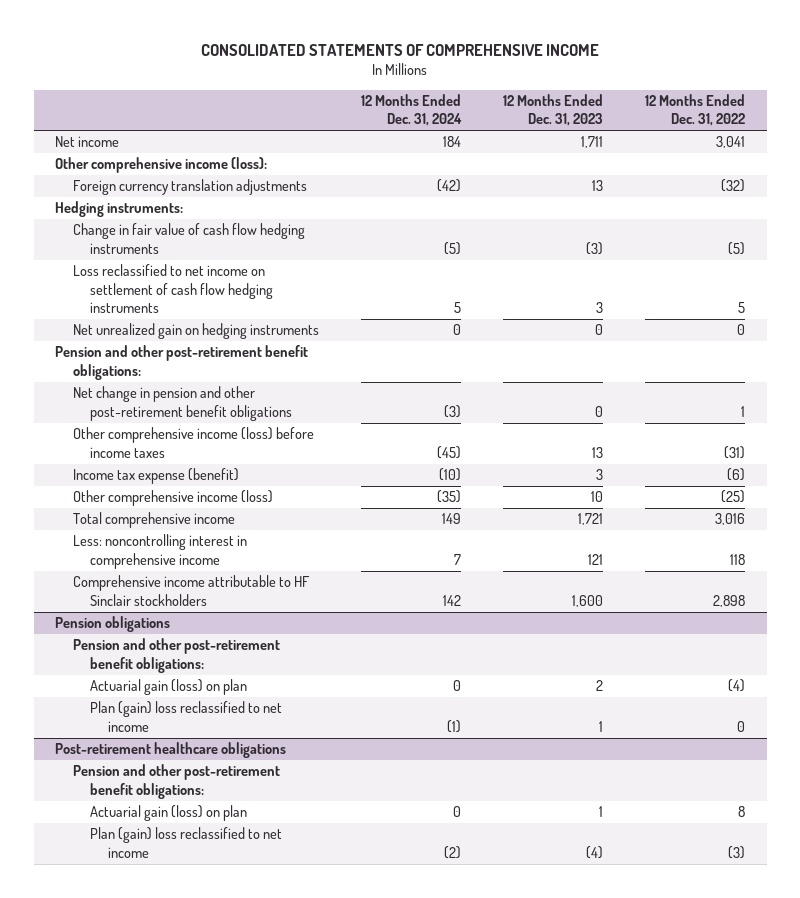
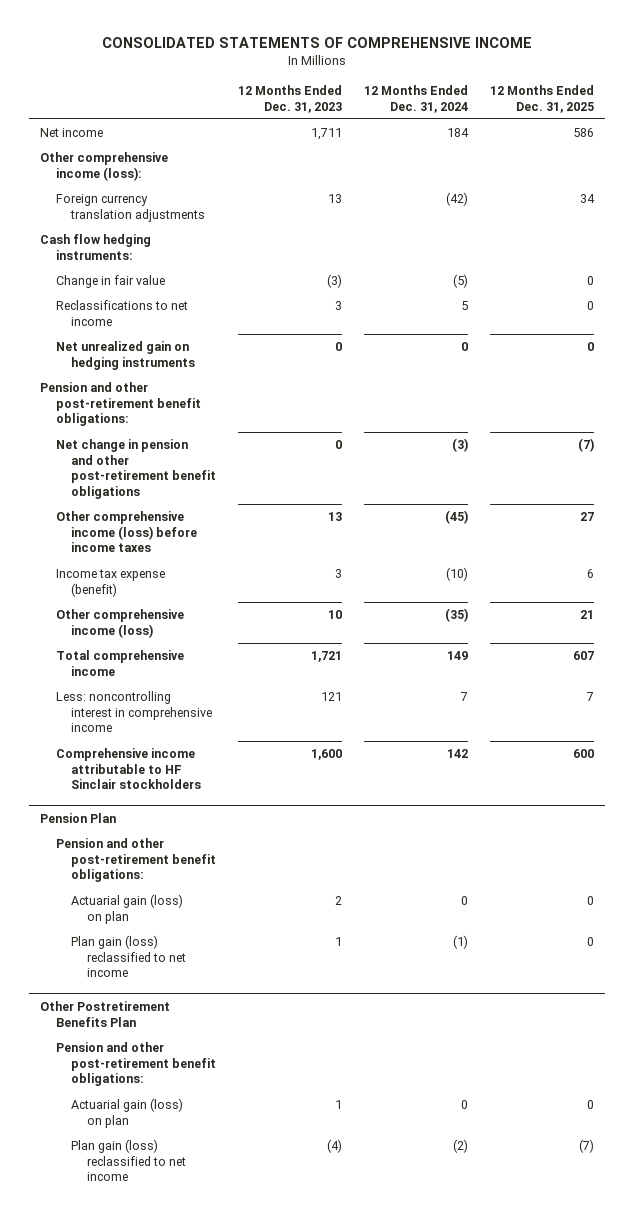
[645,94,746,127] 12 Months Ended Dec. 31, 2022 -> none
none -> [489,84,594,113] 12 Months Ended Dec. 31, 2025
[54,201,183,218] Hedging instruments: -> [39,234,151,260] Cash flow hedging instruments:
[72,223,305,254] Change in fair value of cash flow hedging instruments -> [55,275,165,289] Change in fair value
[72,264,274,313] Loss reclassified to net income on settlement of cash flow hedging instruments -> [55,300,188,326] Reclassifications to net income
[54,616,170,633] Pension obligations -> [39,812,116,823] Pension Plan
[90,701,283,732] Plan (gain) loss reclassified to net income -> [71,935,187,978] Plan gain (loss) reclassified to net income
[54,742,286,759] Post-retirement healthcare obligations -> [39,1000,170,1027] Other Postretirement Benefits Plan
[90,827,283,858] Plan (gain) loss reclassified to net income -> [71,1139,187,1182] Plan gain (loss) reclassified to net income

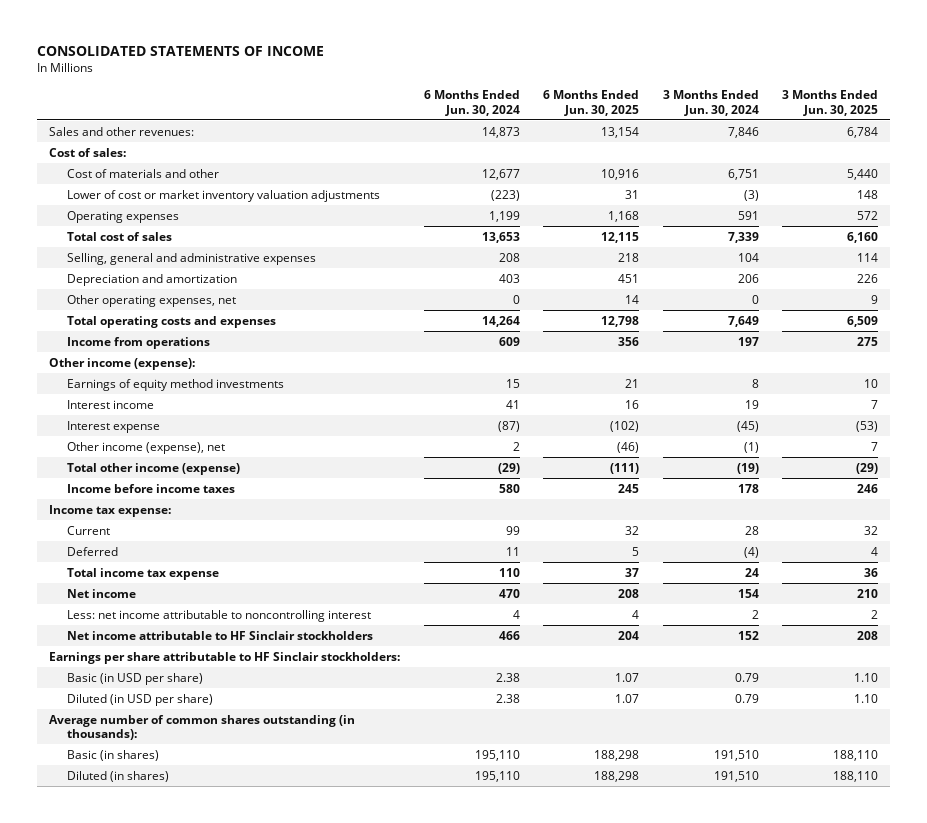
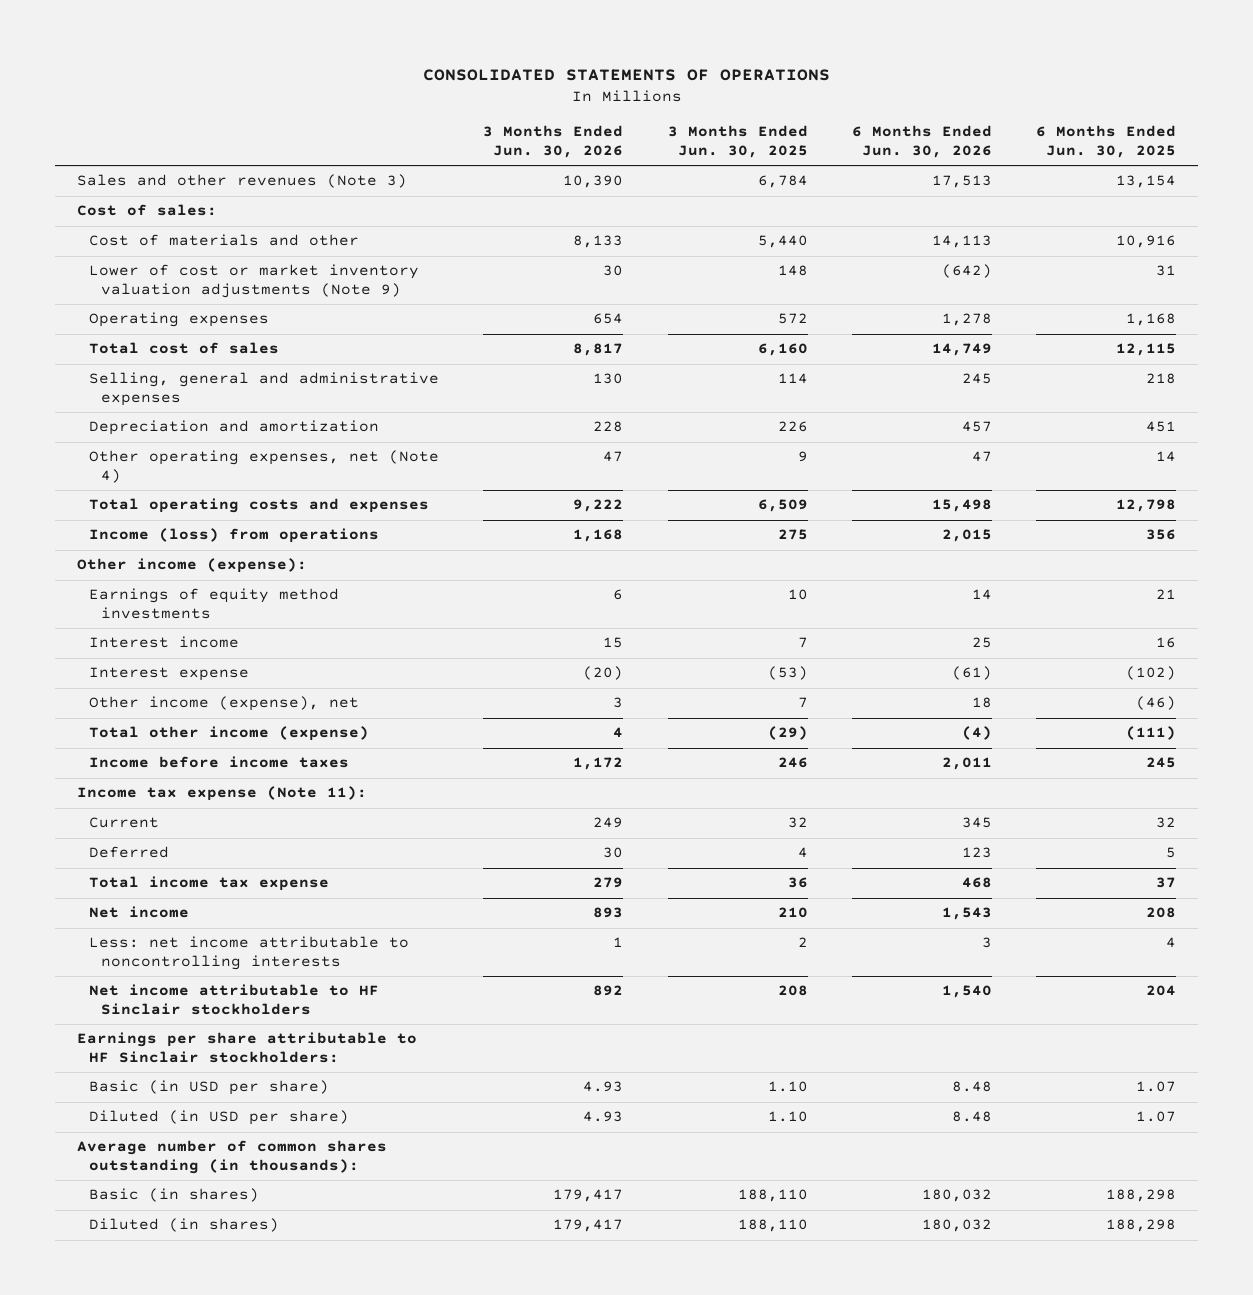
[37,46,325,57] CONSOLIDATED STATEMENTS OF INCOME -> [422,68,830,81] CONSOLIDATED STATEMENTS OF OPERATIONS
[423,90,520,116] 6 Months Ended Jun. 30, 2024 -> none
[662,90,759,116] 3 Months Ended Jun. 30, 2024 -> none
none -> [483,125,624,158] 3 Months Ended Jun. 30, 2026
none -> [851,125,992,158] 6 Months Ended Jun. 30, 2026
[49,126,195,136] Sales and other revenues: -> [77,174,408,189] Sales and other revenues (Note 3)
[66,189,380,202] Lower of cost or market inventory valuation adjustments -> [89,264,420,299] Lower of cost or market inventory valuation adjustments (Note 9)
[66,294,236,307] Other operating expenses, net -> [89,450,440,484] Other operating expenses, net (Note 4)
[66,336,210,349] Income from operations -> [89,528,380,544] Income (loss) from operations
[49,504,172,517] Income tax expense: -> [77,786,368,802] Income tax expense (Note 11):
[66,609,371,622] Less: net income attributable to noncontrolling interest -> [89,936,410,971] Less: net income attributable to noncontrolling interests

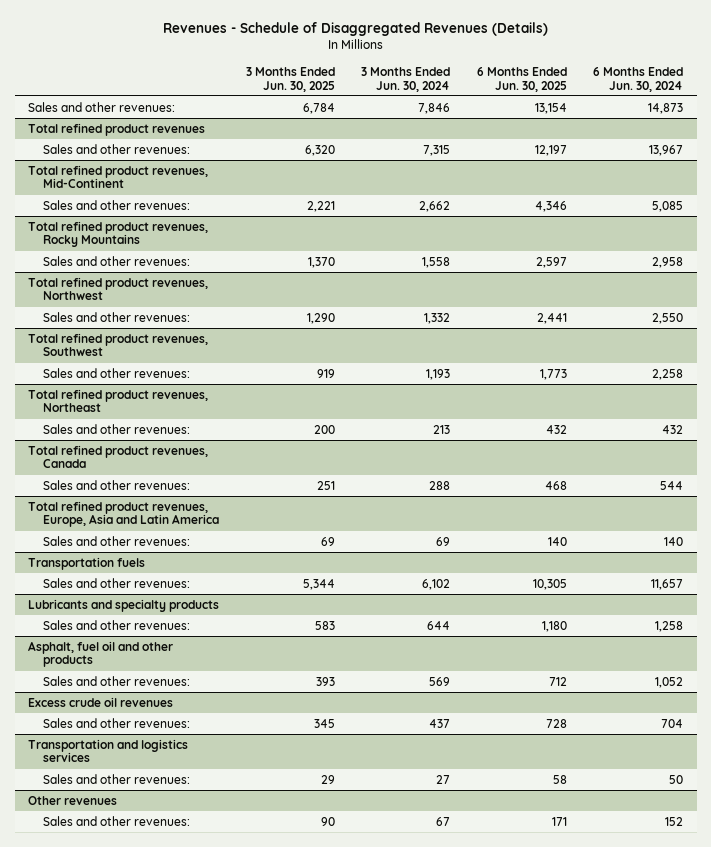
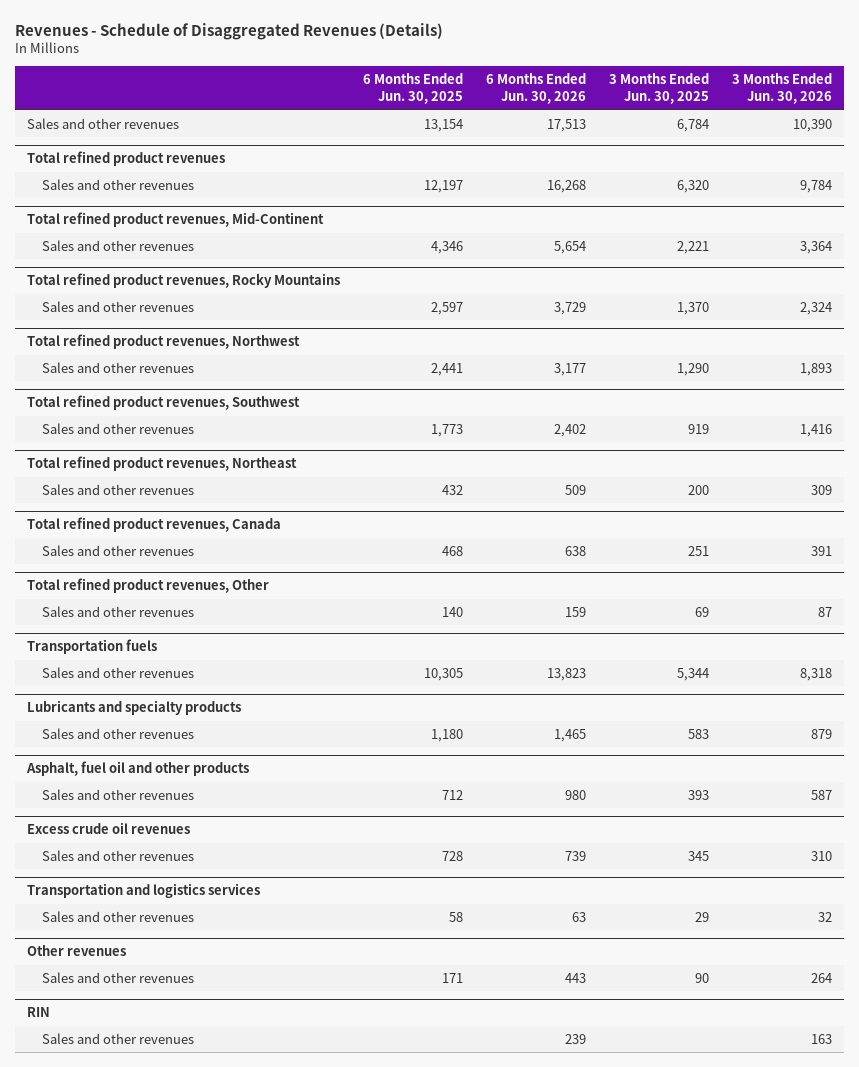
[361,66,451,92] 3 Months Ended Jun. 30, 2024 -> none
[593,66,684,92] 6 Months Ended Jun. 30, 2024 -> none
none -> [486,73,587,105] 6 Months Ended Jun. 30, 2026
none -> [732,73,833,105] 3 Months Ended Jun. 30, 2026
[28,101,176,112] Sales and other revenues: -> [26,117,179,129] Sales and other revenues
[42,143,190,154] Sales and other revenues: -> [41,178,194,190] Sales and other revenues
[42,199,190,210] Sales and other revenues: -> [41,239,194,251] Sales and other revenues
[42,255,190,266] Sales and other revenues: -> [41,300,194,312] Sales and other revenues
[42,311,190,322] Sales and other revenues: -> [41,361,194,373] Sales and other revenues
[42,367,190,378] Sales and other revenues: -> [41,422,194,434] Sales and other revenues
[42,423,190,434] Sales and other revenues: -> [41,483,194,495] Sales and other revenues
[28,500,219,528] Total refined product revenues, Europe, Asia and Latin America -> none
[42,479,190,490] Sales and other revenues: -> [41,544,194,556] Sales and other revenues
none -> [26,578,269,594] Total refined product revenues, Other
[42,535,190,546] Sales and other revenues: -> [41,605,194,617] Sales and other revenues
[42,577,190,588] Sales and other revenues: -> [41,666,194,678] Sales and other revenues
[42,619,190,630] Sales and other revenues: -> [41,727,194,739] Sales and other revenues
[42,675,190,686] Sales and other revenues: -> [41,788,194,800] Sales and other revenues
[42,717,190,728] Sales and other revenues: -> [41,849,194,861] Sales and other revenues
[42,773,190,784] Sales and other revenues: -> [41,910,194,922] Sales and other revenues
[42,815,190,826] Sales and other revenues: -> [41,971,194,983] Sales and other revenues
none -> [26,1007,50,1018] RIN
none -> [41,1032,194,1044] Sales and other revenues

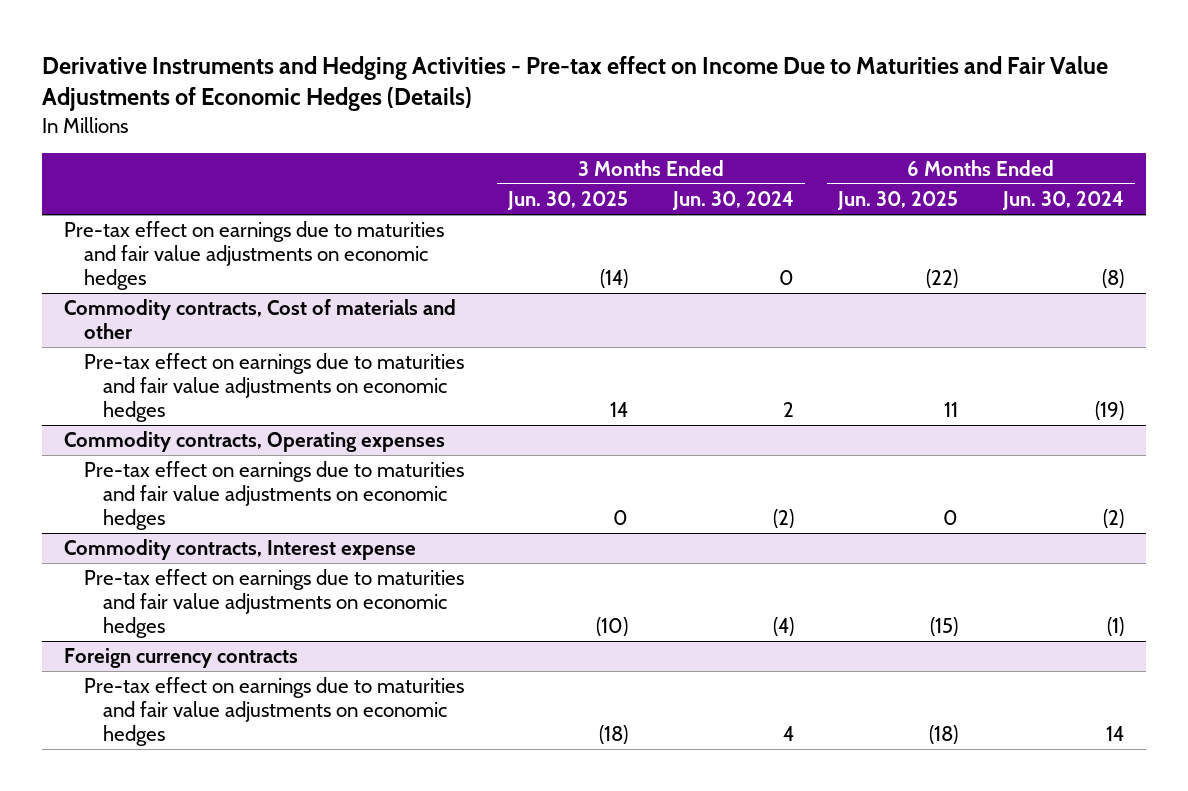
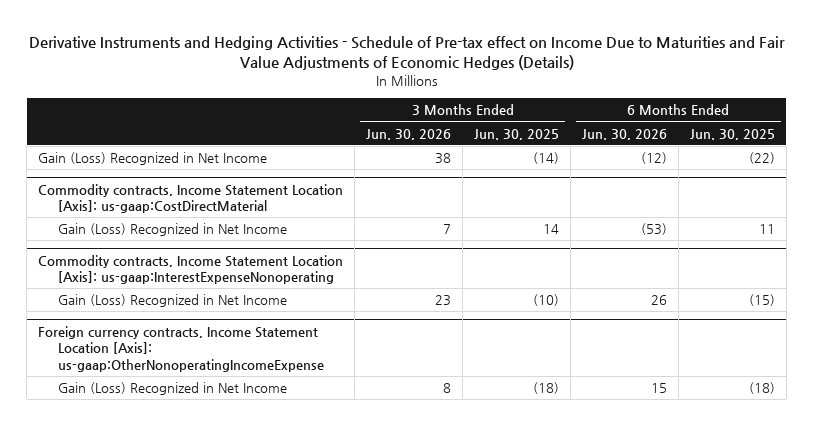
[42,55,1109,112] Derivative Instruments and Hedging Activities - Pre-tax effect on Income Due to Maturities and Fair Value Adjustments of Economic Hedges (Details) -> [28,36,785,71] Derivative Instruments and Hedging Activities - Schedule of Pre-tax effect on Income Due to Maturities and Fair Value Adjustments of Economic Hedges (Details)
[671,191,794,211] Jun. 30, 2024 -> none
[1001,191,1124,211] Jun. 30, 2024 -> none
none -> [366,128,452,140] Jun. 30, 2026
none -> [581,128,667,140] Jun. 30, 2026
[64,299,457,340] Commodity contracts, Cost of materials and other -> none
[64,431,446,453] Commodity contracts, Operating expenses -> none
[83,461,464,531] Pre-tax effect on earnings due to maturities and fair value adjustments on economic hedges -> none
[64,539,417,561] Commodity contracts, Interest expense -> none
[64,648,299,669] Foreign currency contracts -> none
[64,221,445,291] Pre-tax effect on earnings due to maturities and fair value adjustments on economic hedges -> [38,152,268,166] Gain (Loss) Recognized in Net Income
none -> [38,183,344,214] Commodity contracts, Income Statement Location [Axis]: us-gaap:CostDirectMaterial
[83,353,464,423] Pre-tax effect on earnings due to maturities and fair value adjustments on economic hedges -> [57,223,287,237] Gain (Loss) Recognized in Net Income
none -> [38,254,344,285] Commodity contracts, Income Statement Location [Axis]: us-gaap:InterestExpenseNonoperating
[83,569,464,639] Pre-tax effect on earnings due to maturities and fair value adjustments on economic hedges -> [57,294,287,308] Gain (Loss) Recognized in Net Income
none -> [38,325,324,372] Foreign currency contracts, Income Statement Location [Axis]: us-gaap:OtherNonoperatingIncomeExpense
[83,677,464,747] Pre-tax effect on earnings due to maturities and fair value adjustments on economic hedges -> [57,382,287,396] Gain (Loss) Recognized in Net Income

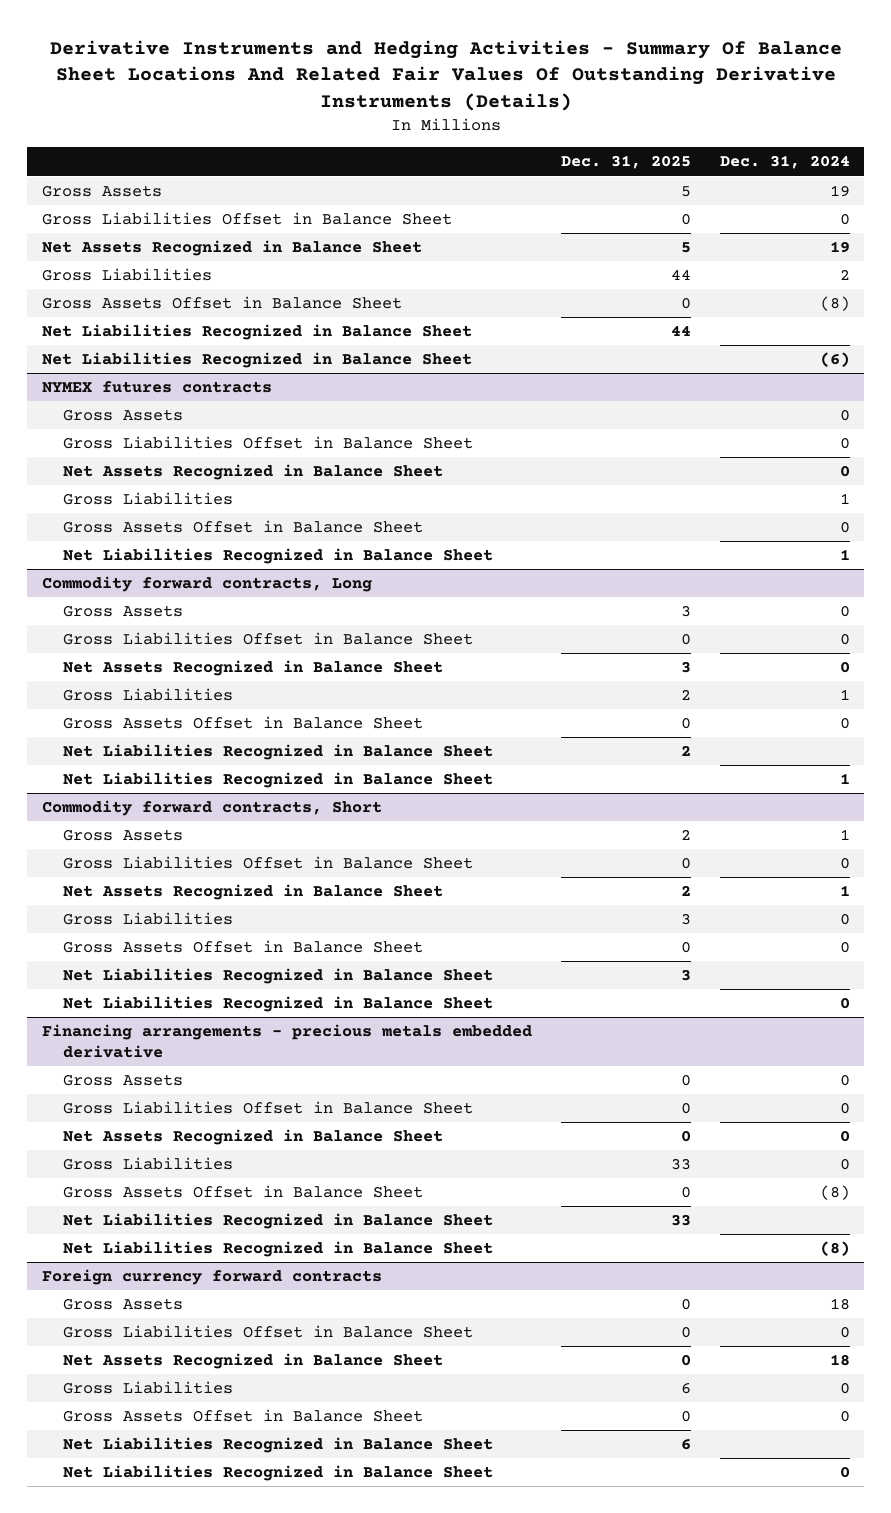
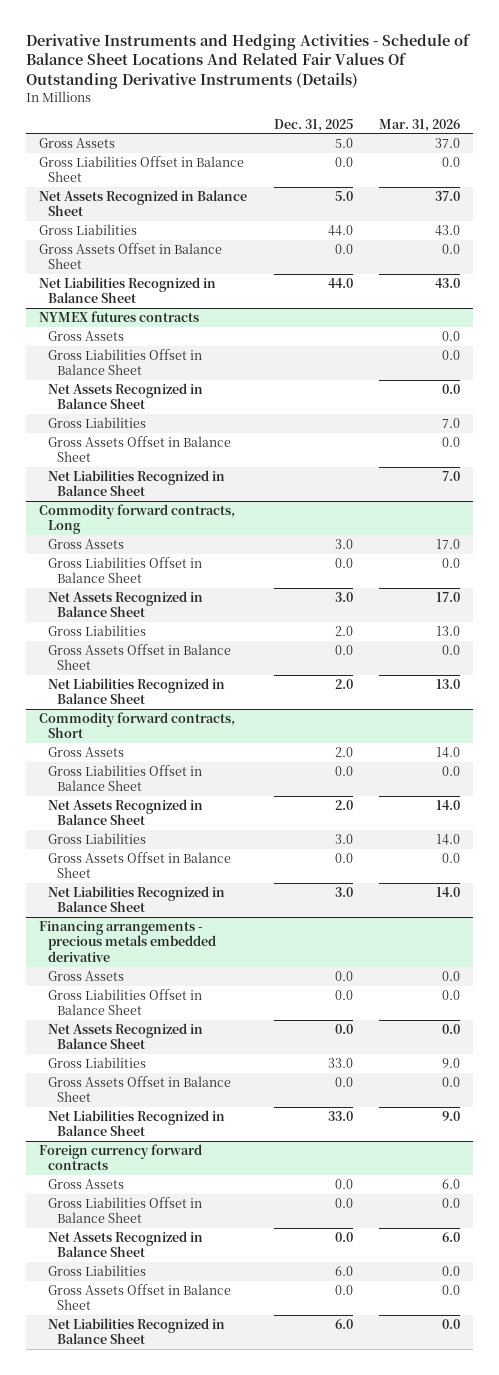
[49,39,842,111] Derivative Instruments and Hedging Activities - Summary Of Balance Sheet Locations And Related Fair Values Of Outstanding Derivative Instruments (Details) -> [26,33,472,89] Derivative Instruments and Hedging Activities - Schedule of Balance Sheet Locations And Related Fair Values Of Outstanding Derivative Instruments (Details)
[719,155,850,170] Dec. 31, 2024 -> none
none -> [378,118,460,132] Mar. 31, 2026
[41,352,472,369] Net Liabilities Recognized in Balance Sheet -> none
[680,186,691,198] 5 -> [334,138,353,149] 5.0
[680,213,691,226] 0 -> [334,157,353,168] 0.0
[680,242,691,254] 5 -> [334,191,353,202] 5.0
[670,269,691,281] 44 -> [327,225,353,237] 44.0
[680,297,691,310] 0 -> [334,244,353,255] 0.0
[670,325,691,337] 44 -> [327,278,353,289] 44.0
[62,772,493,789] Net Liabilities Recognized in Balance Sheet -> none
[680,605,691,618] 3 -> [334,539,353,550] 3.0
[680,633,691,646] 0 -> [334,558,353,569] 0.0
[680,661,691,674] 3 -> [334,592,353,603] 3.0
[680,689,691,701] 2 -> [334,626,353,637] 2.0
[680,717,691,730] 0 -> [334,645,353,656] 0.0
[680,745,691,757] 2 -> [334,679,353,690] 2.0
[62,996,493,1013] Net Liabilities Recognized in Balance Sheet -> none
[680,829,691,841] 2 -> [334,747,353,758] 2.0
[680,857,691,870] 0 -> [334,766,353,777] 0.0
[680,885,691,897] 2 -> [334,800,353,811] 2.0
[680,913,691,926] 3 -> [334,834,353,845] 3.0
[680,941,691,954] 0 -> [334,853,353,864] 0.0
[680,969,691,982] 3 -> [334,887,353,898] 3.0
[62,1241,493,1258] Net Liabilities Recognized in Balance Sheet -> none
[680,1074,691,1087] 0 -> [334,971,353,982] 0.0
[680,1102,691,1115] 0 -> [334,990,353,1001] 0.0
[680,1130,691,1143] 0 -> [334,1024,353,1035] 0.0
[670,1158,691,1171] 33 -> [327,1058,353,1069] 33.0
[680,1186,691,1199] 0 -> [334,1077,353,1088] 0.0
[670,1214,691,1227] 33 -> [327,1111,353,1122] 33.0
[62,1465,493,1482] Net Liabilities Recognized in Balance Sheet -> none
[680,1298,691,1311] 0 -> [334,1179,353,1190] 0.0
[680,1326,691,1339] 0 -> [334,1198,353,1209] 0.0
[680,1354,691,1367] 0 -> [334,1232,353,1243] 0.0
[680,1382,691,1395] 6 -> [334,1266,353,1277] 6.0
[680,1410,691,1423] 0 -> [334,1285,353,1296] 0.0
[680,1438,691,1451] 6 -> [334,1319,353,1330] 6.0

